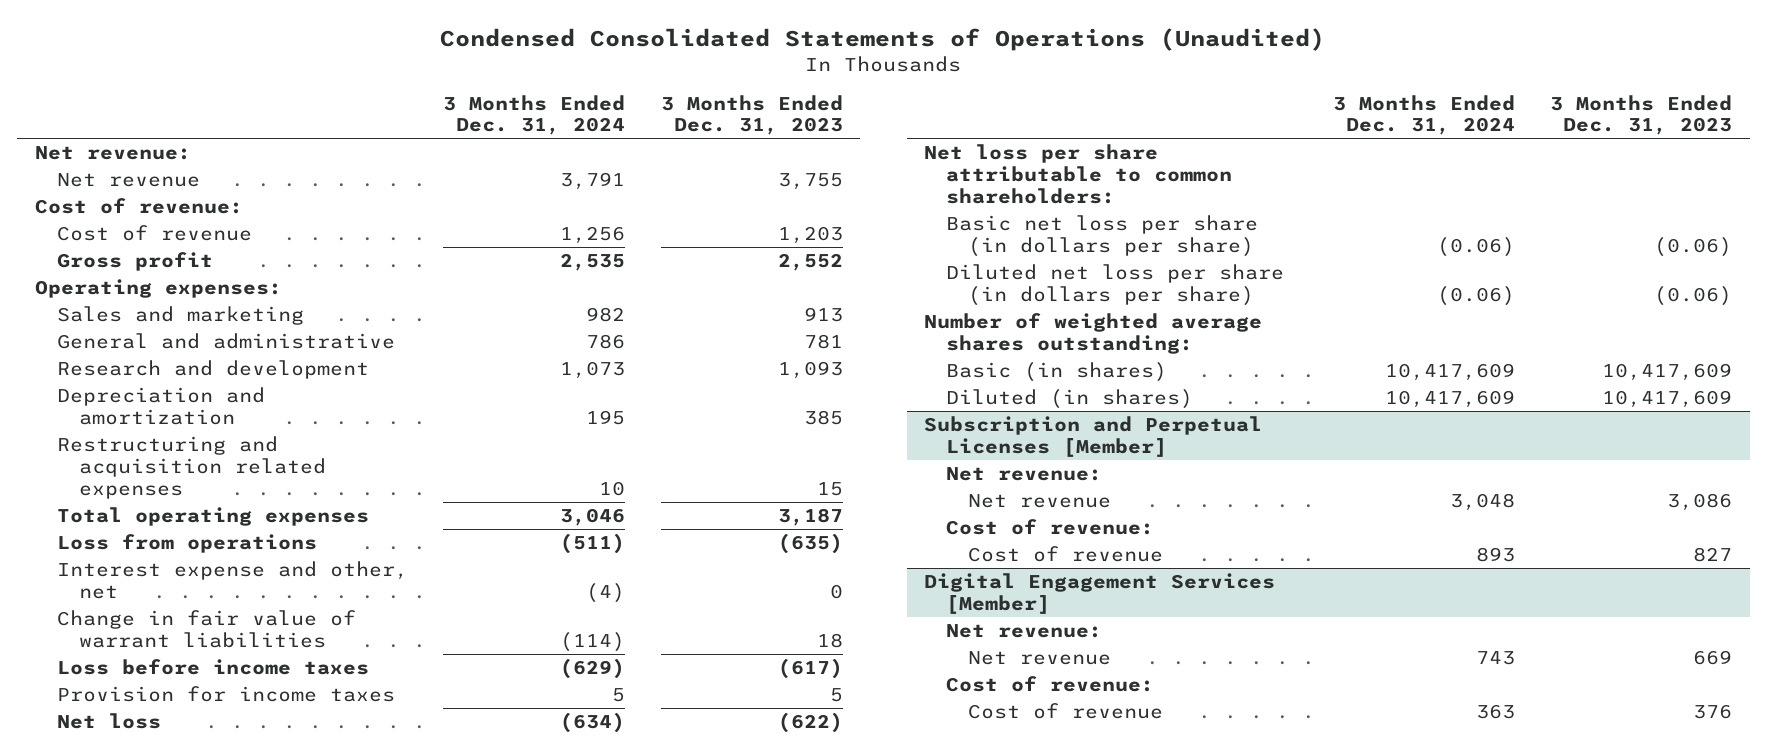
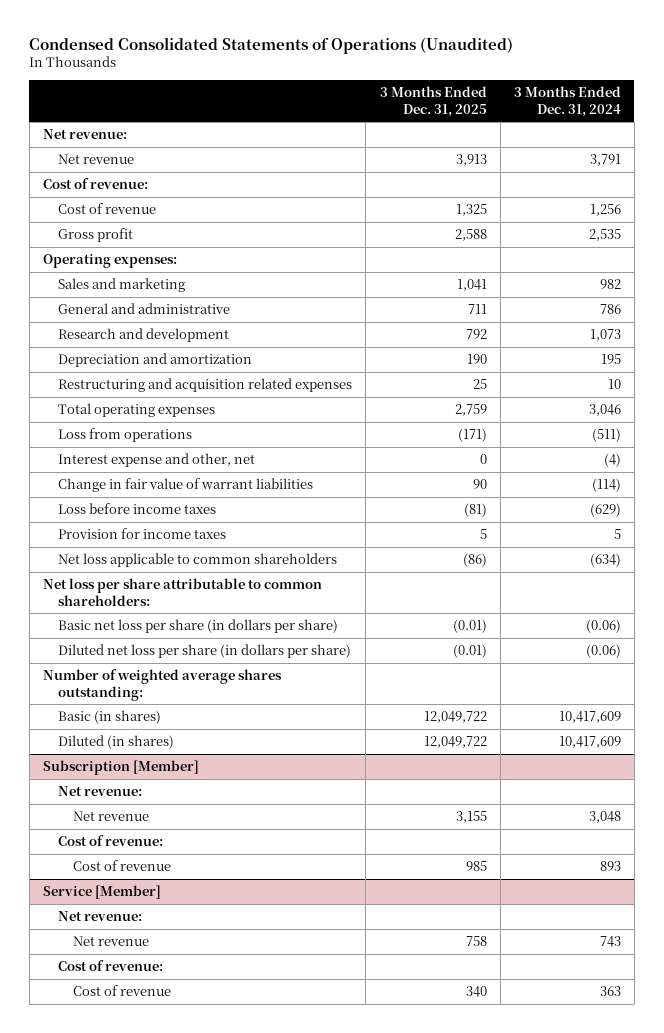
[660,94,843,136] 3 Months Ended Dec. 31, 2023 -> none
none -> [379,86,487,117] 3 Months Ended Dec. 31, 2025
[56,712,161,729] Net loss -> [58,552,338,567] Net loss applicable to common shareholders
[924,415,1263,457] Subscription and Perpetual Licenses [Member] -> none
none -> [43,759,200,775] Subscription [Member]
[924,572,1276,614] Digital Engagement Services [Member] -> none
none -> [43,884,162,899] Service [Member]

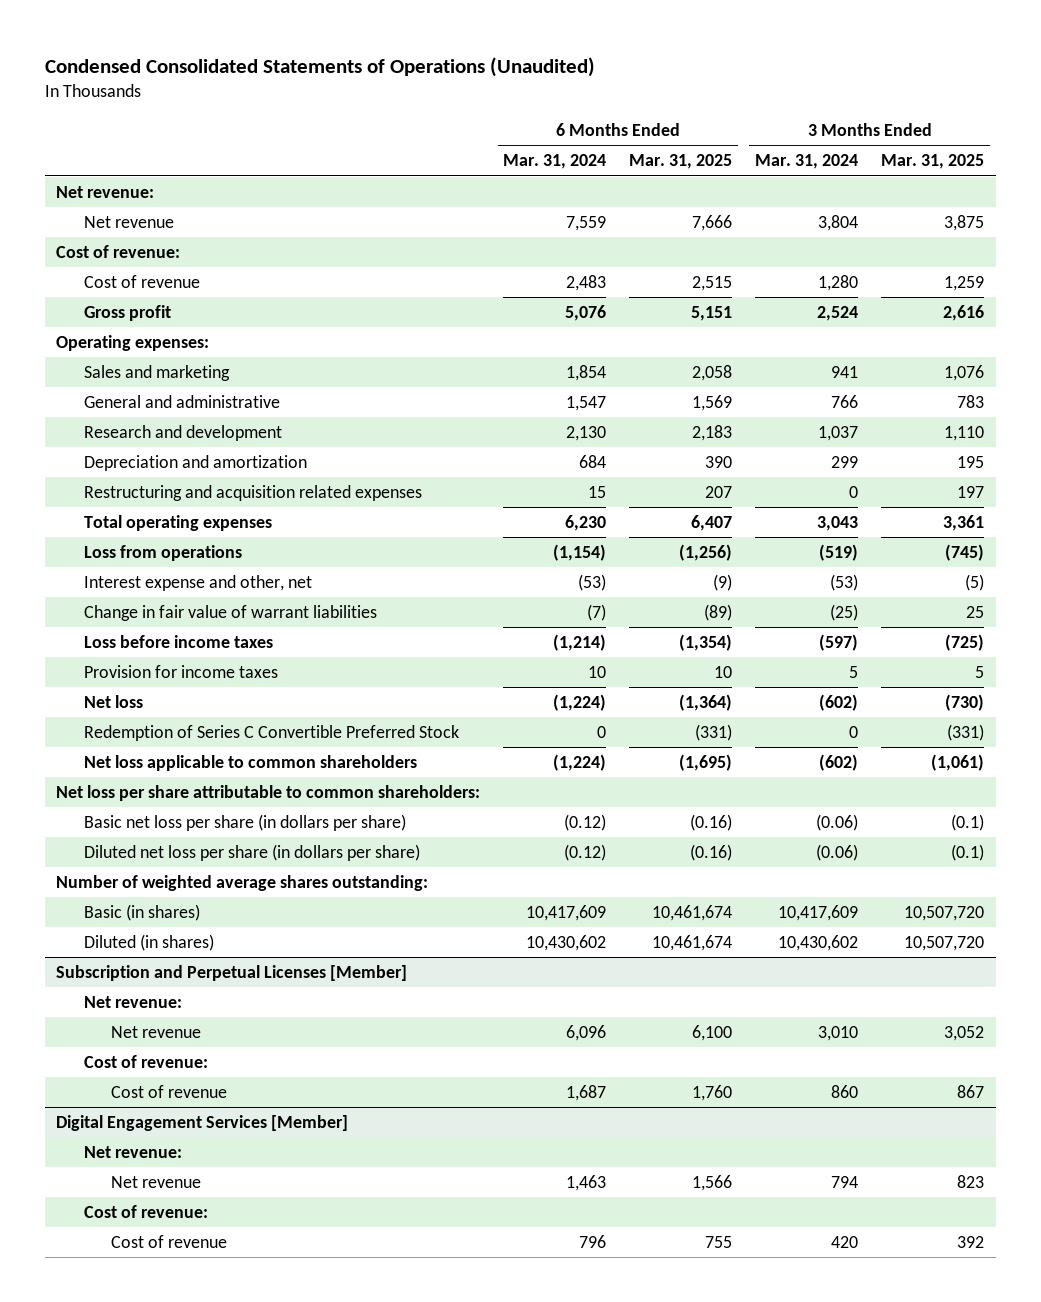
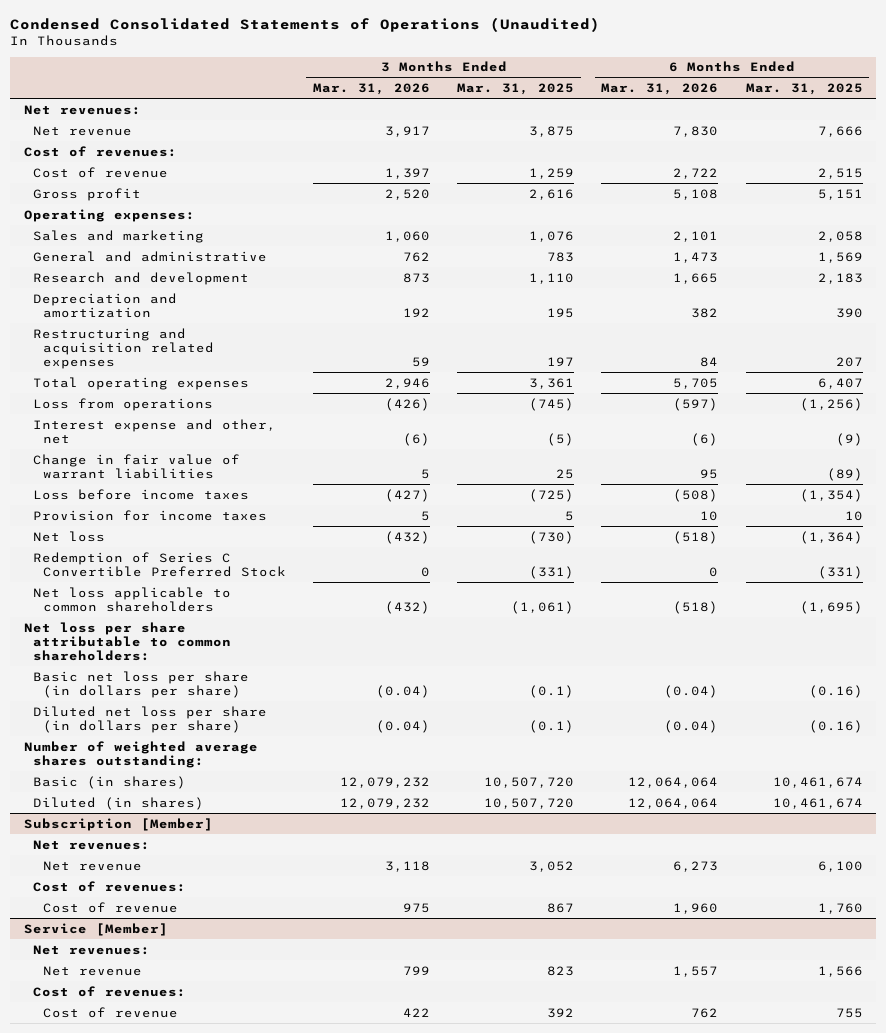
[503,154,607,170] Mar. 31, 2024 -> none
[755,154,859,170] Mar. 31, 2024 -> none
none -> [313,83,431,96] Mar. 31, 2026
none -> [601,83,719,96] Mar. 31, 2026
[56,186,155,199] Net revenue: -> [23,104,141,115] Net revenues:
[56,245,181,259] Cost of revenue: -> [23,145,177,157] Cost of revenues:
[56,965,408,982] Subscription and Perpetual Licenses [Member] -> none
none -> [23,817,213,831] Subscription [Member]
[83,996,182,1009] Net revenue: -> [33,839,151,850] Net revenues:
[83,1055,208,1069] Cost of revenue: -> [33,880,187,892] Cost of revenues:
[56,1115,349,1132] Digital Engagement Services [Member] -> none
none -> [23,922,168,936] Service [Member]
[83,1146,182,1159] Net revenue: -> [33,944,151,955] Net revenues:
[83,1205,208,1219] Cost of revenue: -> [33,985,187,997] Cost of revenues:

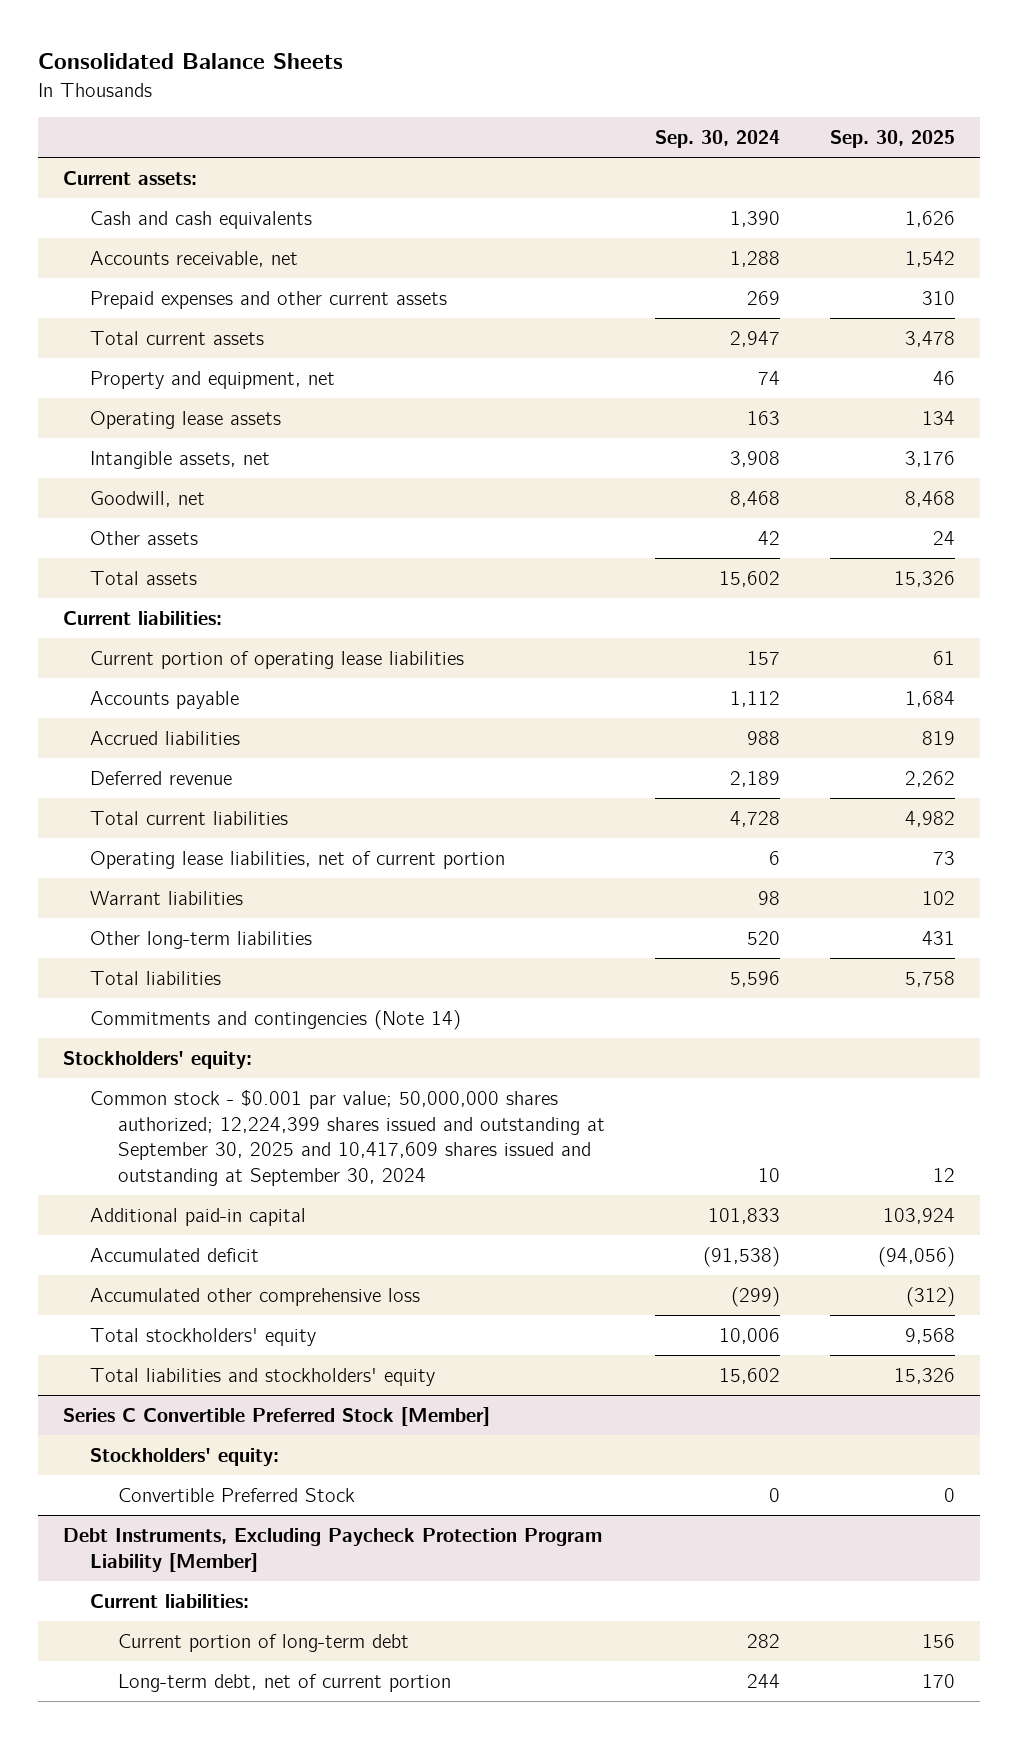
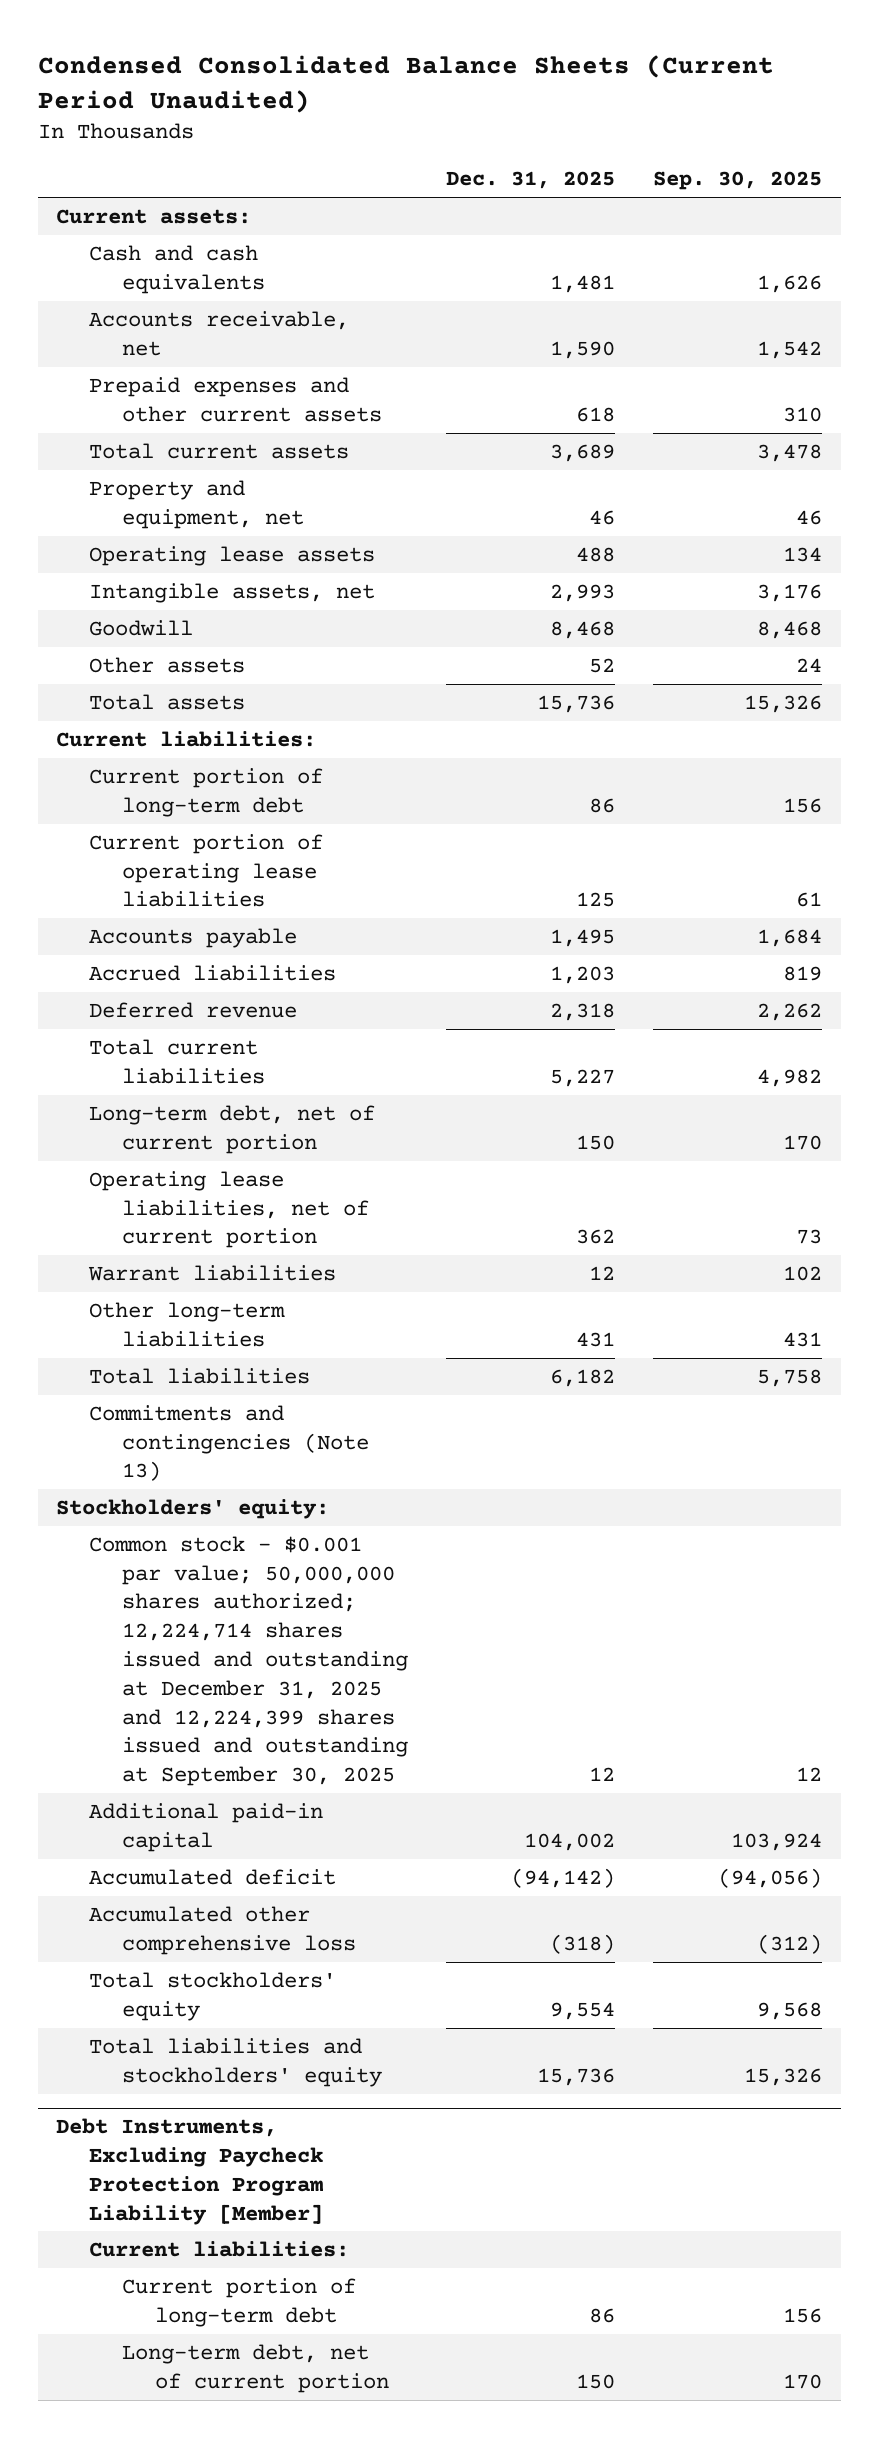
[38,53,344,70] Consolidated Balance Sheets -> [37,54,774,113] Condensed Consolidated Balance Sheets (Current Period Unaudited)
[654,129,780,148] Sep. 30, 2024 -> none
none -> [445,171,615,190] Dec. 31, 2025
[90,491,206,508] Goodwill, net -> [89,619,194,636] Goodwill
none -> [89,767,324,817] Current portion of long-term debt
none -> [89,1104,376,1154] Long-term debt, net of current portion
[90,1010,462,1031] Commitments and contingencies (Note 14) -> [89,1404,369,1482] Commitments and contingencies (Note 13)
[90,1090,605,1186] Common stock - $0.001 par value; 50,000,000 shares authorized; 12,224,399 shares issued and outstanding at September 30, 2025 and 10,417,609 shares issued and outstanding at September 30, 2024 -> [89,1535,408,1787] Common stock - $0.001 par value; 50,000,000 shares authorized; 12,224,714 shares issued and outstanding at December 31, 2025 and 12,224,399 shares issued and outstanding at September 30, 2025
[62,1407,490,1427] Series C Convertible Preferred Stock [Member] -> none
[90,1448,280,1467] Stockholders' equity: -> none
[117,1488,355,1503] Convertible Preferred Stock -> none

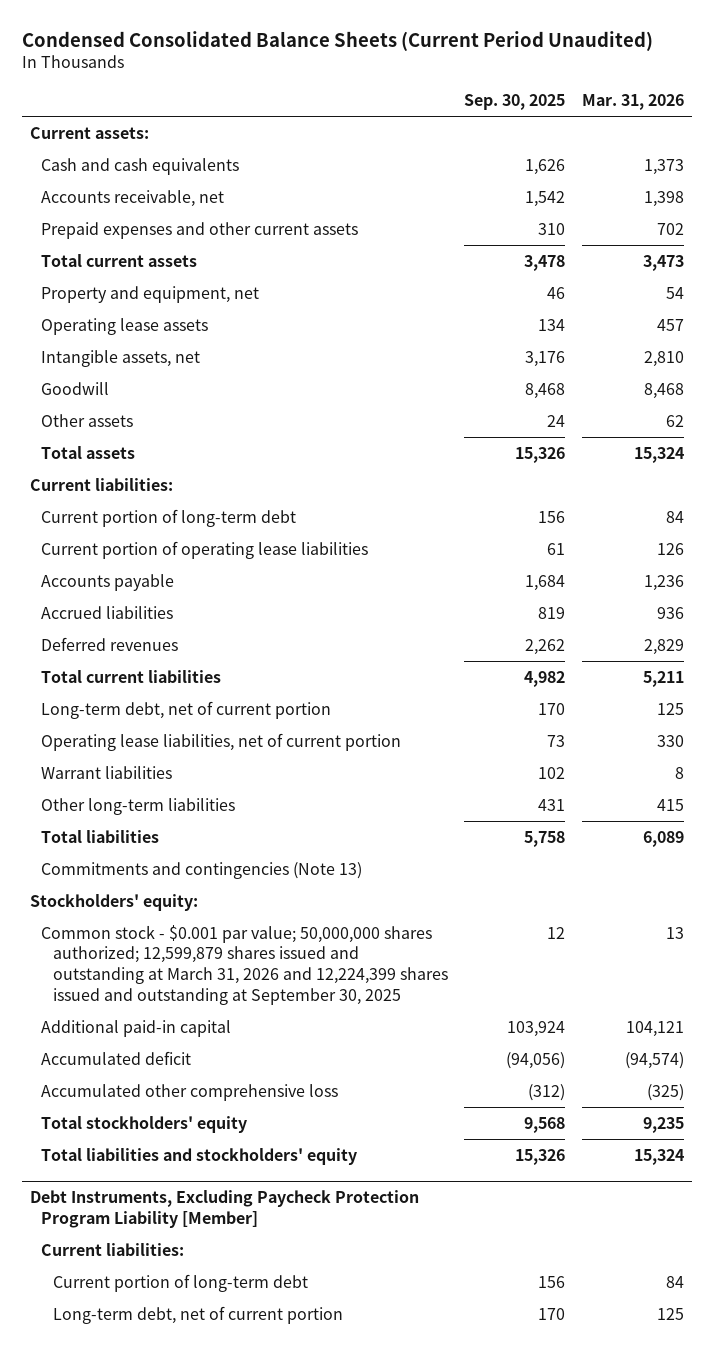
[445,171,615,190] Dec. 31, 2025 -> none
none -> [581,94,684,111] Mar. 31, 2026
[89,1001,298,1018] Deferred revenue -> [41,636,179,651] Deferred revenues
[89,1535,408,1787] Common stock - $0.001 par value; 50,000,000 shares authorized; 12,224,714 shares issued and outstanding at December 31, 2025 and 12,224,399 shares issued and outstanding at September 30, 2025 -> [41,924,448,1005] Common stock - $0.001 par value; 50,000,000 shares authorized; 12,599,879 shares issued and outstanding at March 31, 2026 and 12,224,399 shares issued and outstanding at September 30, 2025

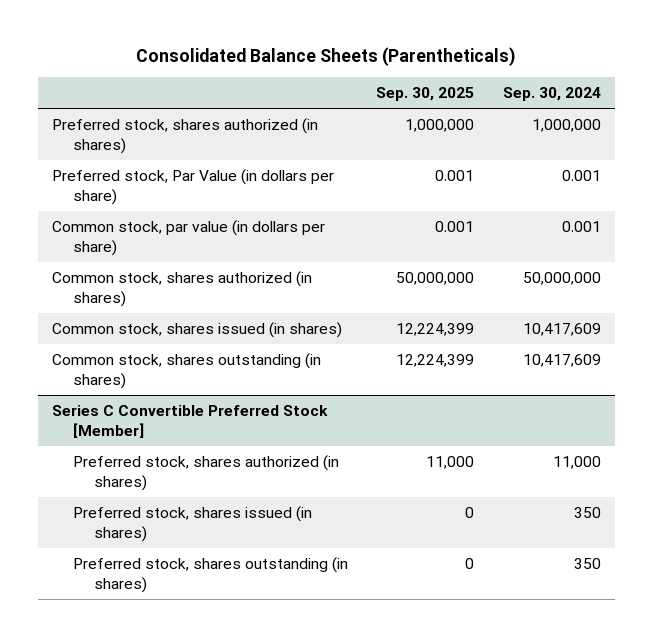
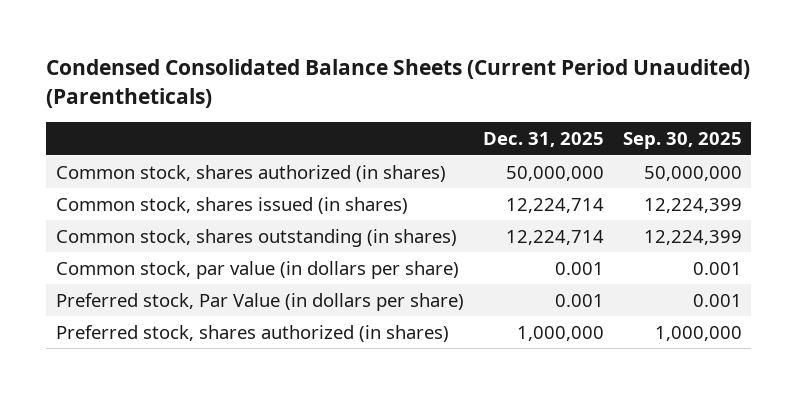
[136,46,517,66] Consolidated Balance Sheets (Parentheticals) -> [46,59,751,108] Condensed Consolidated Balance Sheets (Current Period Unaudited) (Parentheticals)
[502,87,601,102] Sep. 30, 2024 -> none
none -> [482,132,604,148] Dec. 31, 2025
[52,404,329,438] Series C Convertible Preferred Stock [Member] -> none
[73,454,340,491] Preferred stock, shares authorized (in shares) -> none
[73,505,313,542] Preferred stock, shares issued (in shares) -> none
[73,556,349,593] Preferred stock, shares outstanding (in shares) -> none
[52,219,326,256] Common stock, par value (in dollars per share) -> [55,260,459,279] Common stock, par value (in dollars per share)
[52,168,335,205] Preferred stock, Par Value (in dollars per share) -> [55,292,464,311] Preferred stock, Par Value (in dollars per share)
[52,117,319,154] Preferred stock, shares authorized (in shares) -> [55,324,449,342] Preferred stock, shares authorized (in shares)

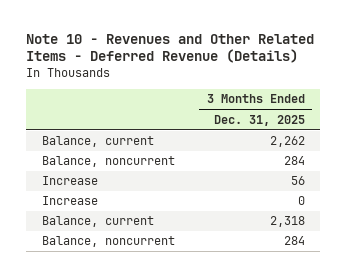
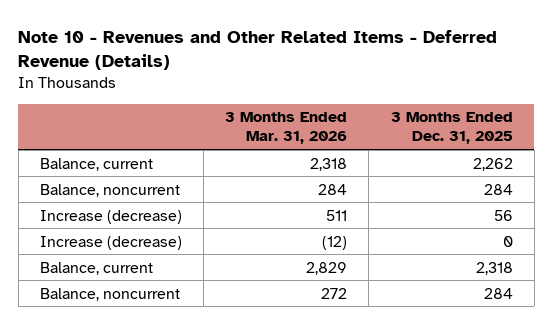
none -> [225,112,348,145] 3 Months Ended Mar. 31, 2026
[41,176,98,186] Increase -> [40,209,183,224] Increase (decrease)
[41,196,98,206] Increase -> [40,235,183,250] Increase (decrease)

